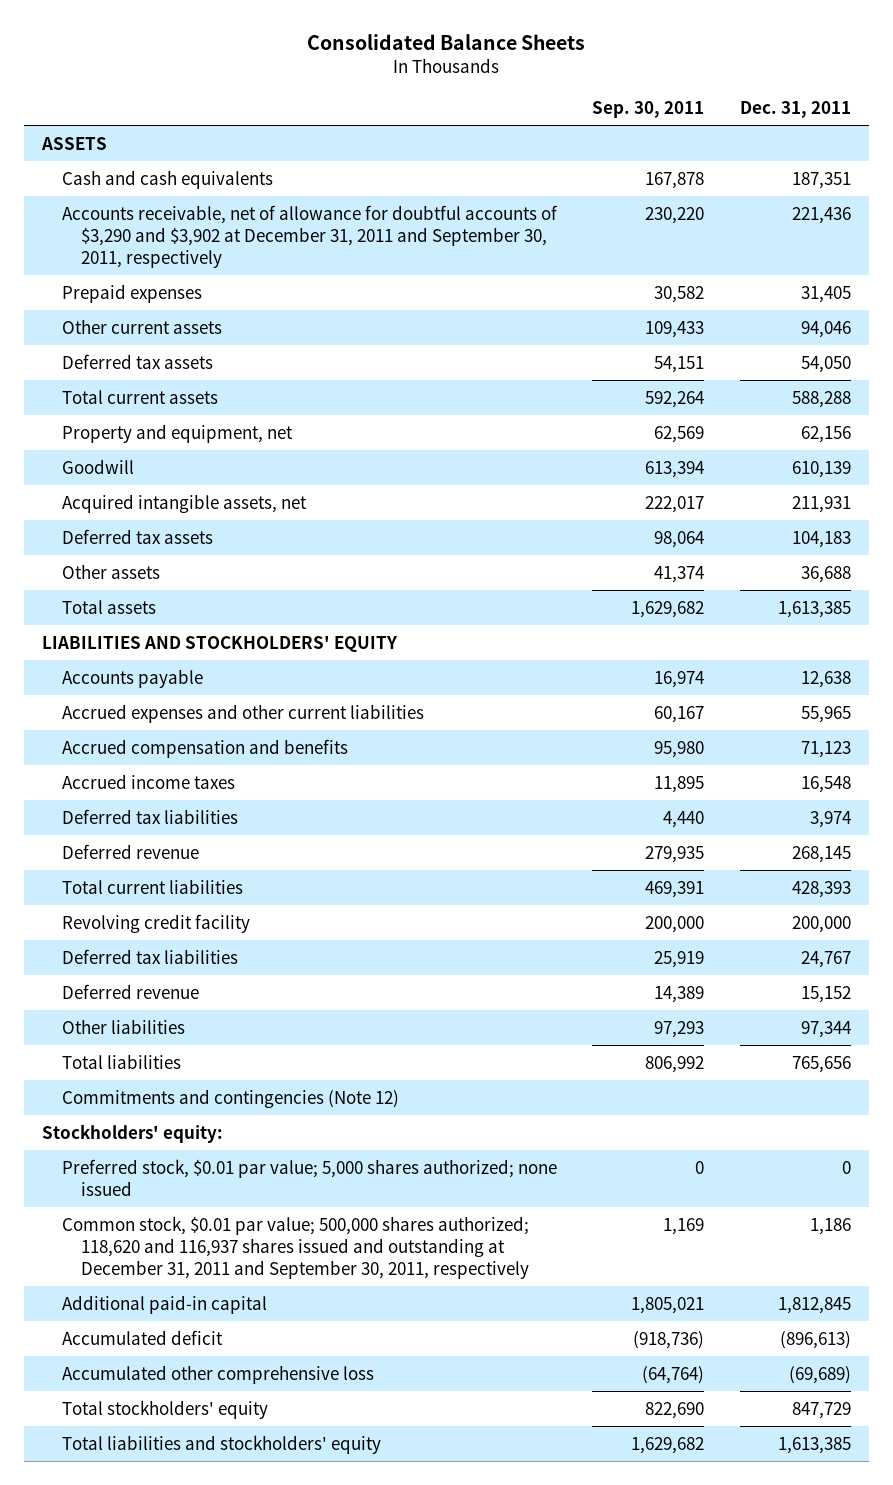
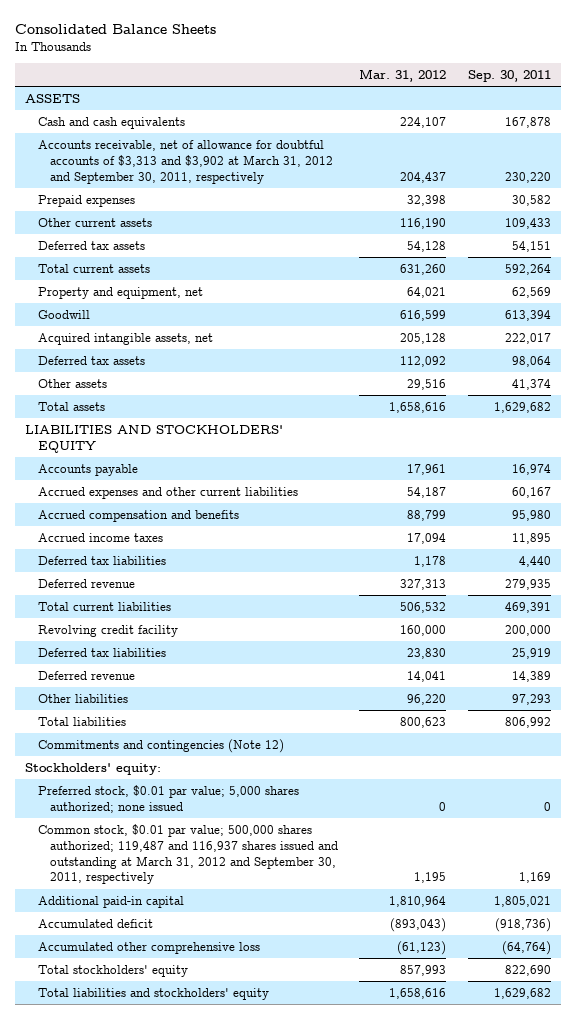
[740,100,852,118] Dec. 31, 2011 -> none
none -> [359,68,447,82] Mar. 31, 2012
[61,204,558,268] Accounts receivable, net of allowance for doubtful accounts of $3,290 and $3,902 at December 31, 2011 and September 30, 2011, respectively -> [37,139,333,184] Accounts receivable, net of allowance for doubtful accounts of $3,313 and $3,902 at March 31, 2012 and September 30, 2011, respectively
[61,1215,530,1279] Common stock, $0.01 par value; 500,000 shares authorized; 118,620 and 116,937 shares issued and outstanding at December 31, 2011 and September 30, 2011, respectively -> [37,823,338,885] Common stock, $0.01 par value; 500,000 shares authorized; 119,487 and 116,937 shares issued and outstanding at March 31, 2012 and September 30, 2011, respectively

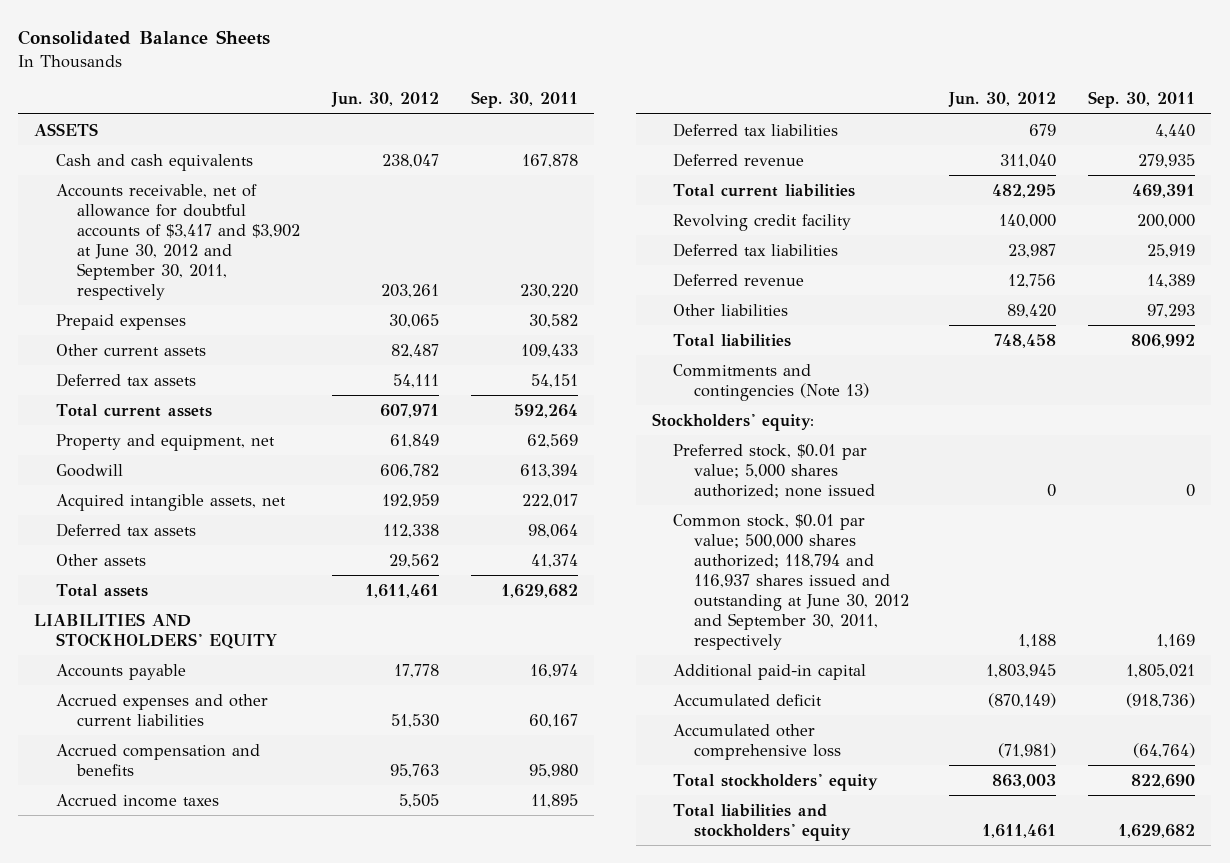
[359,68,447,82] Mar. 31, 2012 -> none
none -> [331,92,440,108] Jun. 30, 2012
[37,139,333,184] Accounts receivable, net of allowance for doubtful accounts of $3,313 and $3,902 at March 31, 2012 and September 30, 2011, respectively -> [55,183,301,300] Accounts receivable, net of allowance for doubtful accounts of $3,417 and $3,902 at June 30, 2012 and September 30, 2011, respectively
[37,738,284,753] Commitments and contingencies (Note 12) -> [673,363,870,401] Commitments and contingencies (Note 13)
[37,823,338,885] Common stock, $0.01 par value; 500,000 shares authorized; 119,487 and 116,937 shares issued and outstanding at March 31, 2012 and September 30, 2011, respectively -> [673,513,910,650] Common stock, $0.01 par value; 500,000 shares authorized; 118,794 and 116,937 shares issued and outstanding at June 30, 2012 and September 30, 2011, respectively

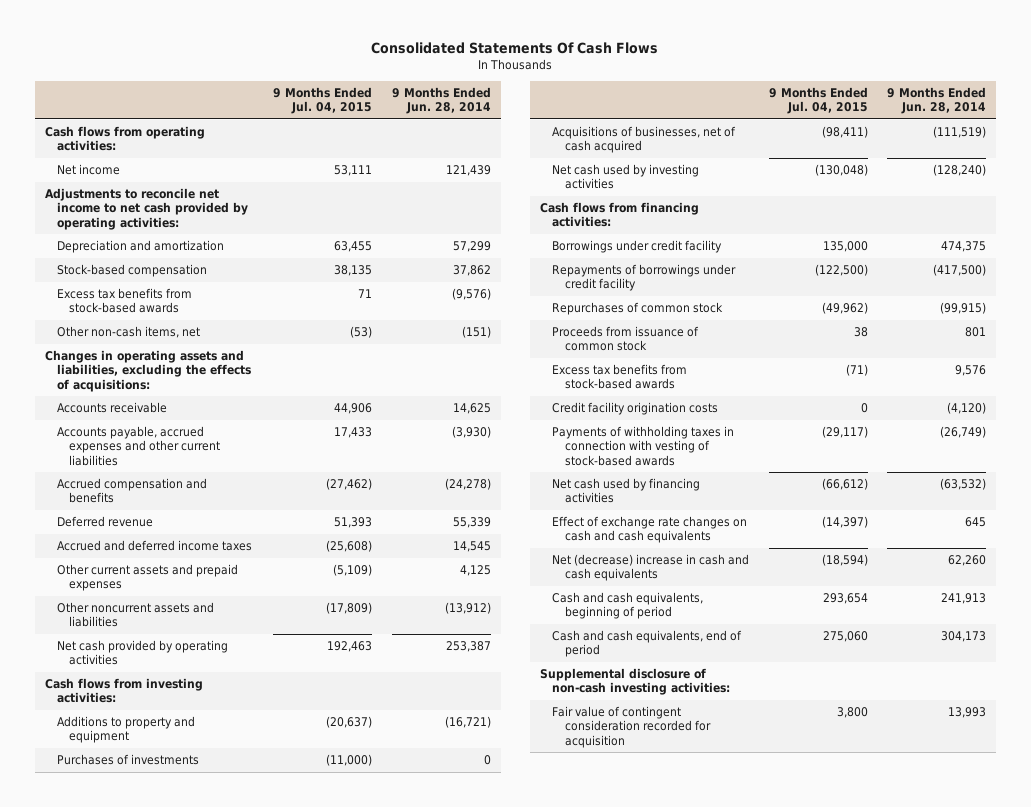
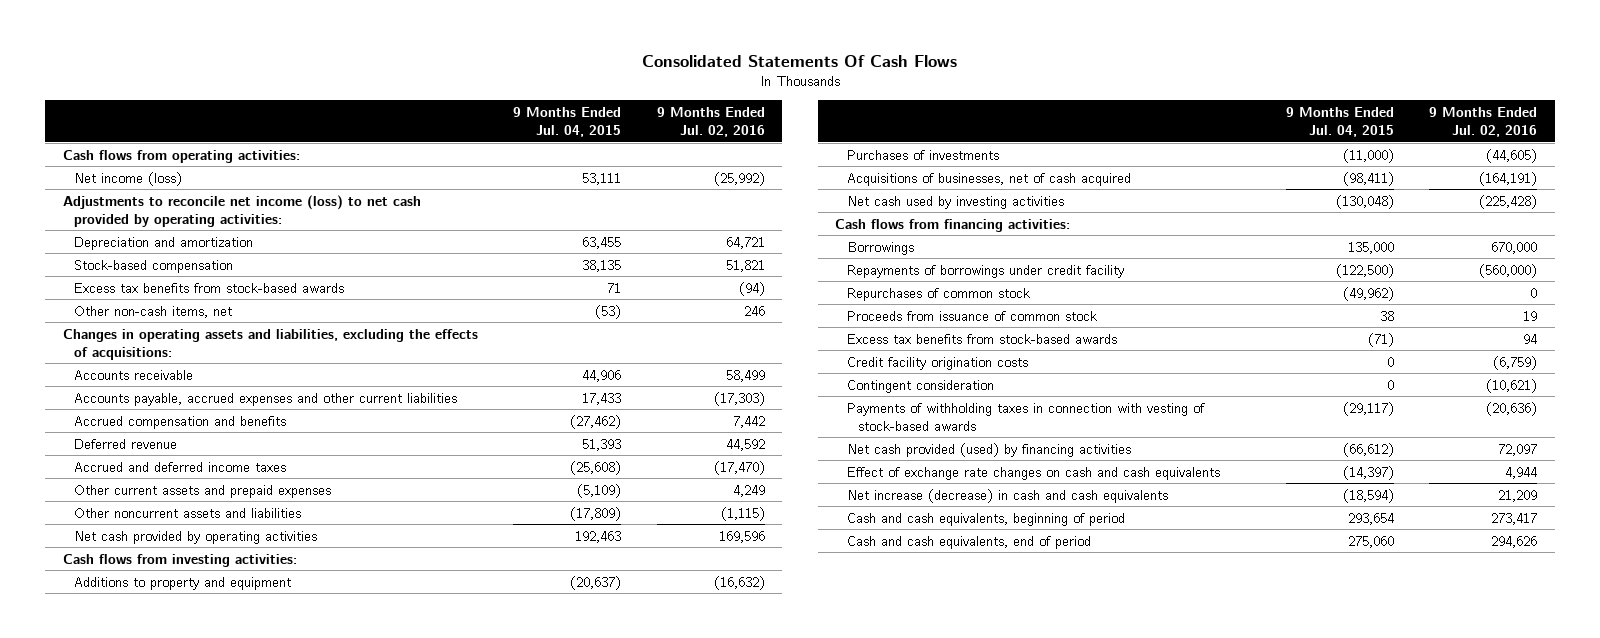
[391,86,491,115] 9 Months Ended Jun. 28, 2014 -> none
none -> [656,106,765,138] 9 Months Ended Jul. 02, 2016
[56,164,120,176] Net income -> [74,171,183,186] Net income (loss)
[44,188,248,230] Adjustments to reconcile net income to net cash provided by operating activities: -> [62,194,421,227] Adjustments to reconcile net income (loss) to net cash provided by operating activities:
[552,240,723,254] Borrowings under credit facility -> [846,241,914,255] Borrowings
none -> [846,379,994,393] Contingent consideration
[552,478,701,504] Net cash used by financing activities -> [846,442,1131,457] Net cash provided (used) by financing activities
[552,554,750,582] Net (decrease) increase in cash and cash equivalents -> [846,488,1168,503] Net increase (decrease) in cash and cash equivalents
[539,668,731,696] Supplemental disclosure of non-cash investing activities: -> none
[552,706,711,748] Fair value of contingent consideration recorded for acquisition -> none

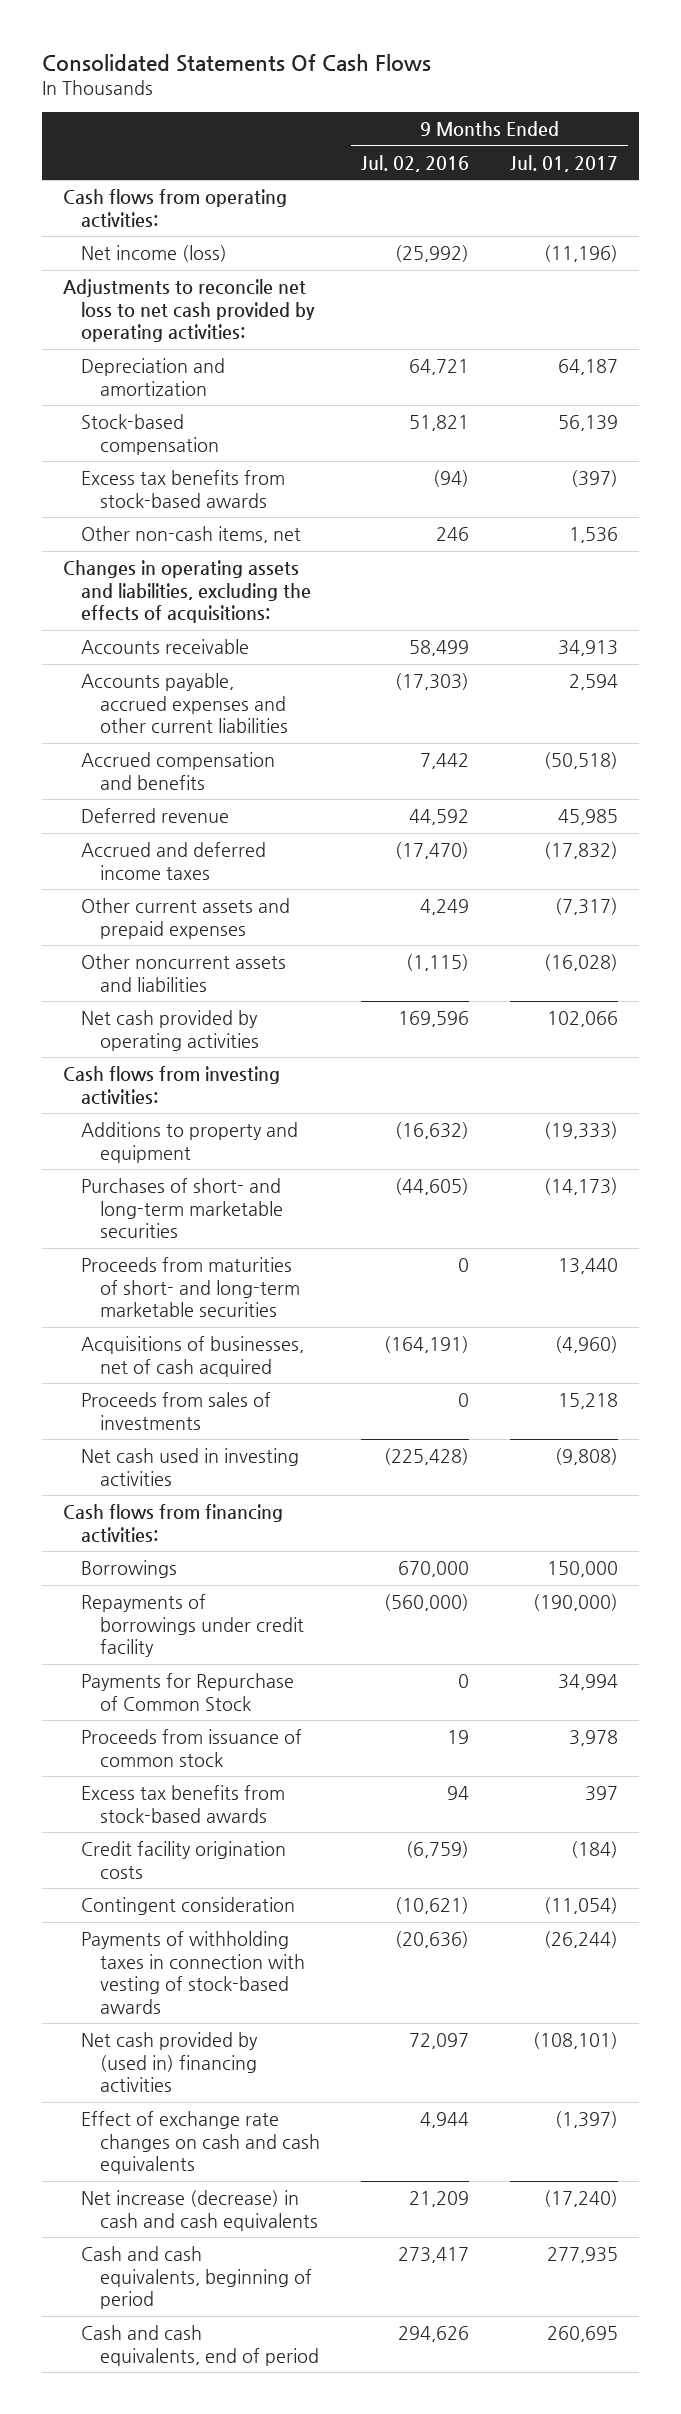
[513,106,622,138] 9 Months Ended Jul. 04, 2015 -> none
none -> [510,154,619,172] Jul. 01, 2017
[62,194,421,227] Adjustments to reconcile net income (loss) to net cash provided by operating activities: -> [63,279,316,343] Adjustments to reconcile net loss to net cash provided by operating activities:
[846,149,999,160] Purchases of investments -> [81,1178,283,1239] Purchases of short- and long-term marketable securities
none -> [81,1257,300,1318] Proceeds from maturities of short- and long-term marketable securities
none -> [81,1392,272,1430] Proceeds from sales of investments
[846,195,1064,209] Net cash used by investing activities -> [81,1448,300,1486] Net cash used in investing activities
[846,287,1030,301] Repurchases of common stock -> [81,1673,295,1711] Payments for Repurchase of Common Stock
[846,442,1131,457] Net cash provided (used) by financing activities -> [81,2032,259,2093] Net cash provided by (used in) financing activities

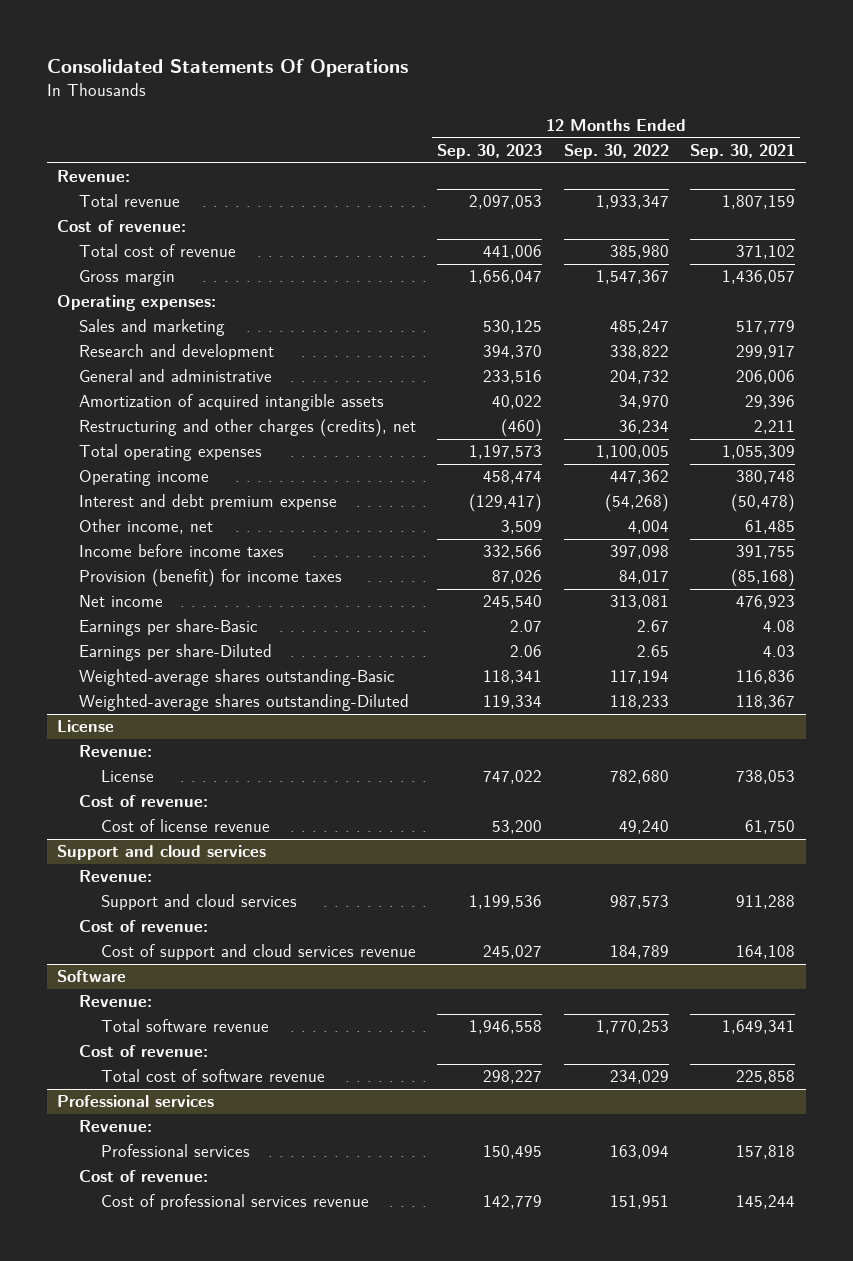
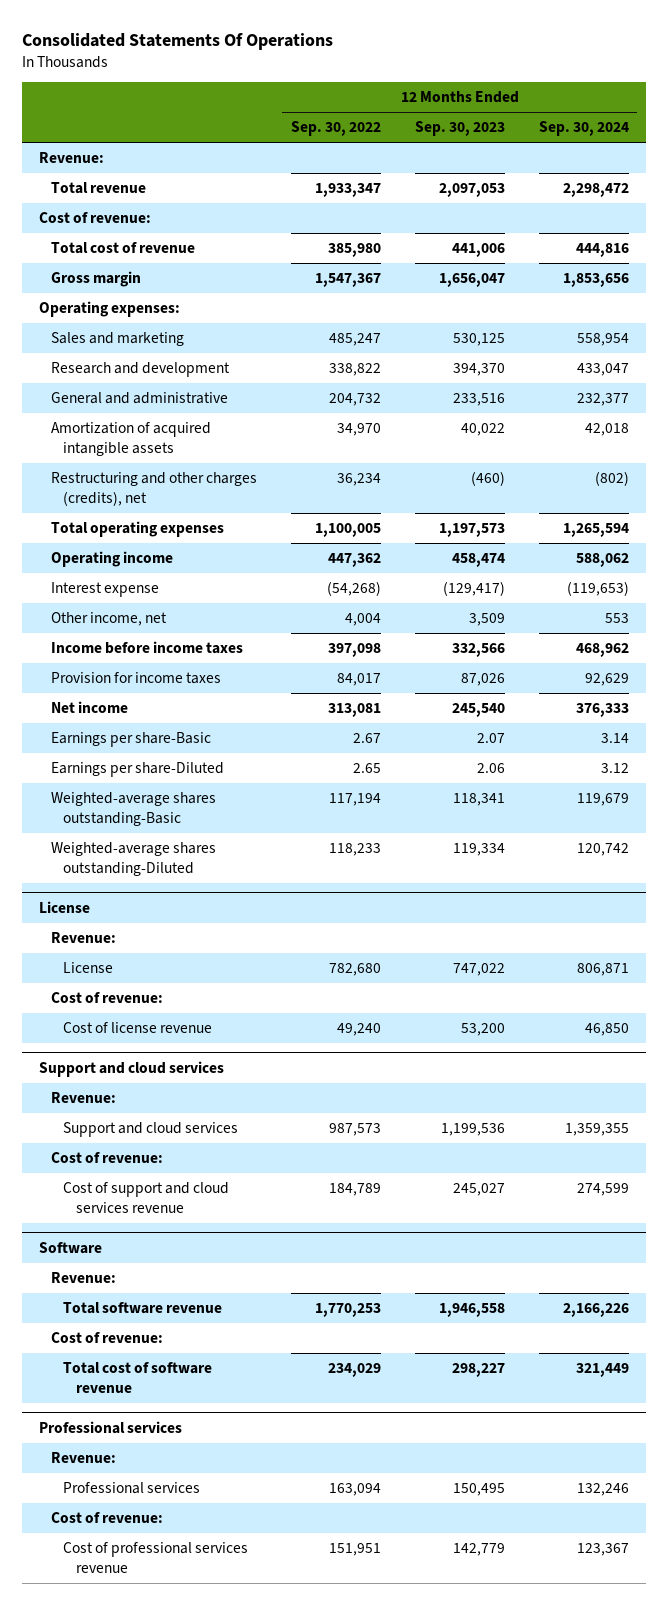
[690,143,796,159] Sep. 30, 2021 -> none
none -> [538,121,629,137] Sep. 30, 2024
[79,494,338,511] Interest and debt premium expense -> [51,582,160,598] Interest expense
[79,569,343,588] Provision (benefit) for income taxes -> [51,672,222,685] Provision for income taxes

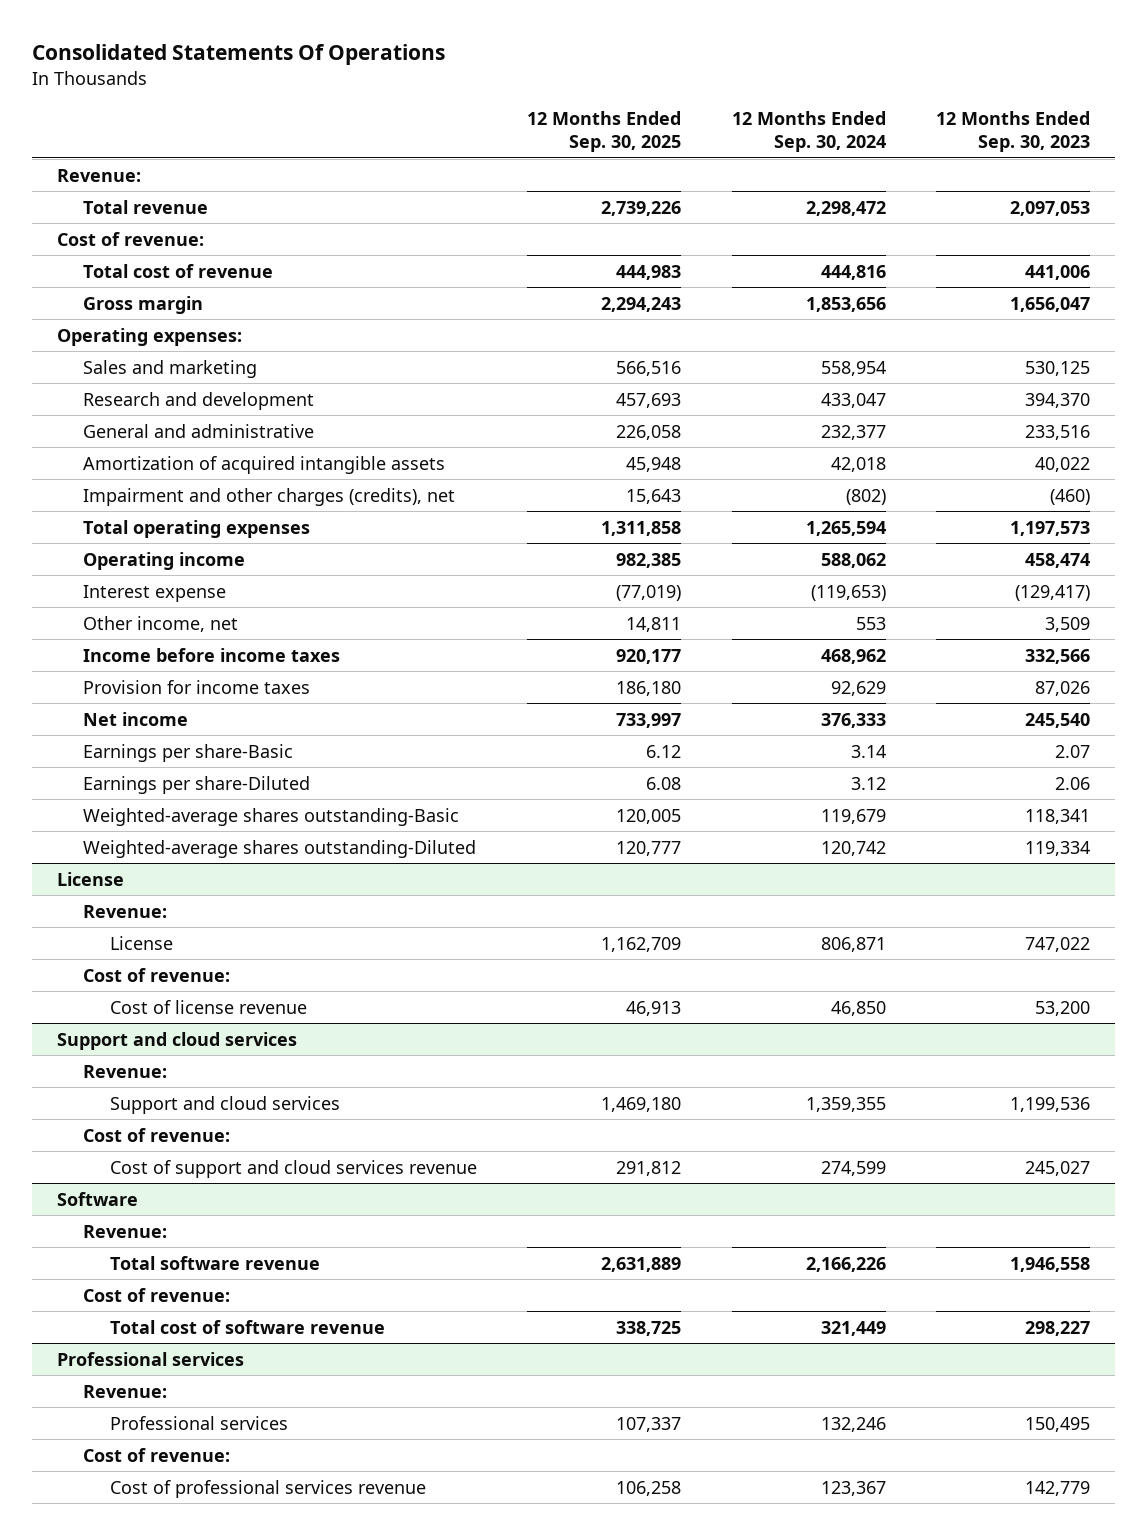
[290,121,381,137] Sep. 30, 2022 -> none
none -> [527,111,682,153] 12 Months Ended Sep. 30, 2025
[51,472,258,507] Restructuring and other charges (credits), net -> [83,487,456,506] Impairment and other charges (credits), net

